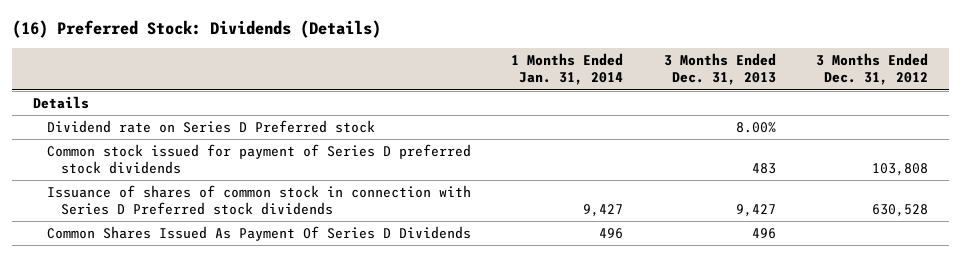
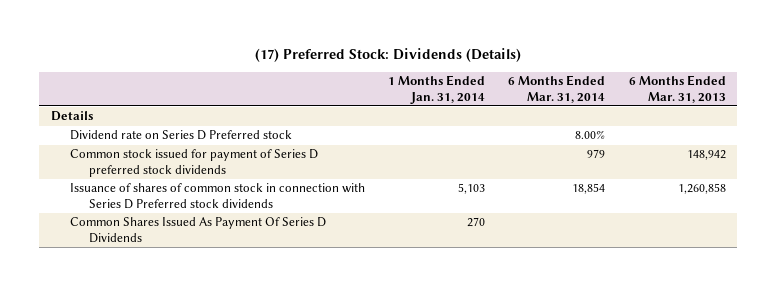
[12,20,382,39] (16) Preferred Stock: Dividends (Details) -> [255,48,522,63] (17) Preferred Stock: Dividends (Details)
[663,53,776,86] 3 Months Ended Dec. 31, 2013 -> none
[816,53,929,86] 3 Months Ended Dec. 31, 2012 -> none
none -> [508,75,606,103] 6 Months Ended Mar. 31, 2014
none -> [628,75,726,103] 6 Months Ended Mar. 31, 2013
[583,204,624,218] 9,427 -> [458,183,486,195] 5,103
[599,227,624,239] 496 -> [467,217,486,228] 270

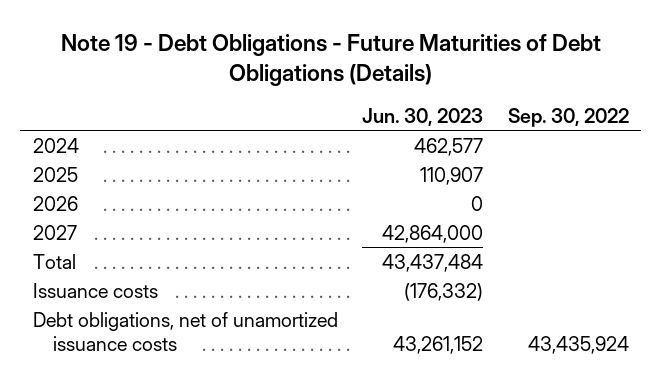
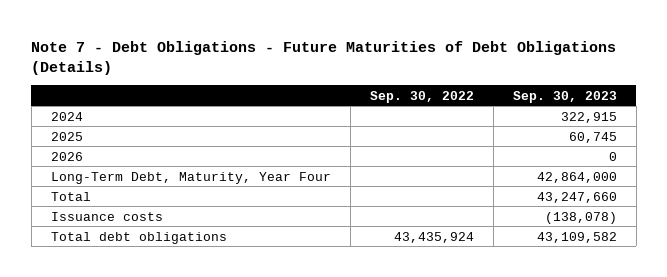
[60,33,601,87] Note 19 - Debt Obligations - Future Maturities of Debt Obligations (Details) -> [31,40,617,75] Note 7 - Debt Obligations - Future Maturities of Debt Obligations (Details)
[362,107,484,126] Jun. 30, 2023 -> none
none -> [512,90,617,103] Sep. 30, 2023
[32,224,77,240] 2027 -> none
none -> [50,171,331,184] Long-Term Debt, Maturity, Year Four
[32,311,338,351] Debt obligations, net of unamortized issuance costs -> [50,231,227,244] Total debt obligations

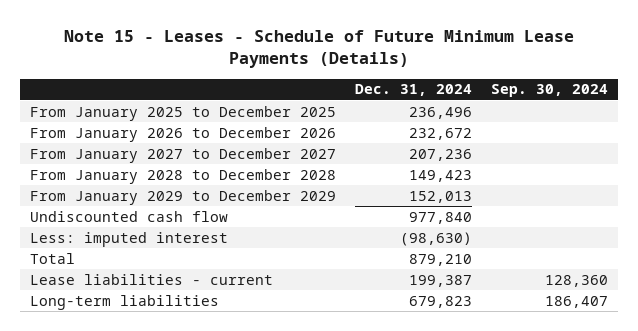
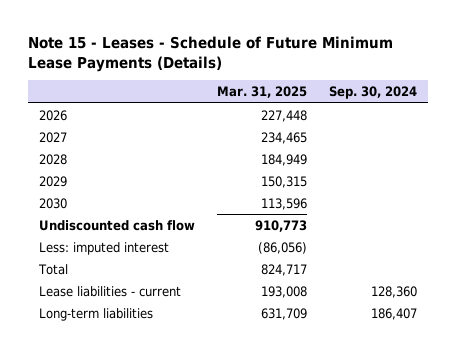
[354,84,472,97] Dec. 31, 2024 -> none
none -> [216,86,307,99] Mar. 31, 2025
[29,105,336,121] From January 2025 to December 2025 -> [39,109,68,121] 2026
[29,126,336,142] From January 2026 to December 2026 -> [39,131,68,143] 2027
[29,147,336,163] From January 2027 to December 2027 -> [39,153,68,165] 2028
[29,168,336,184] From January 2028 to December 2028 -> [39,175,68,187] 2029
[29,189,336,205] From January 2029 to December 2029 -> [39,197,68,209] 2030

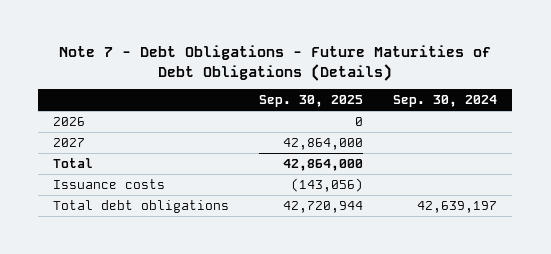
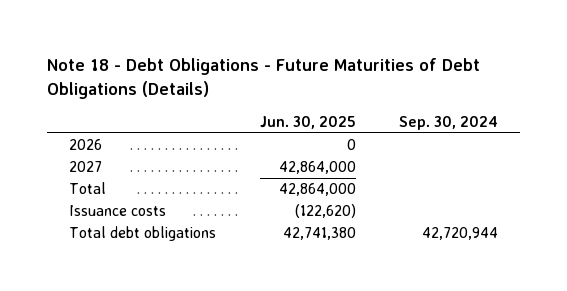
[59,45,492,81] Note 7 - Debt Obligations - Future Maturities of Debt Obligations (Details) -> [47,58,481,100] Note 18 - Debt Obligations - Future Maturities of Debt Obligations (Details)
[259,95,364,108] Sep. 30, 2025 -> none
none -> [259,115,356,129] Jun. 30, 2025
[417,200,498,213] 42,639,197 -> [421,227,498,241] 42,720,944

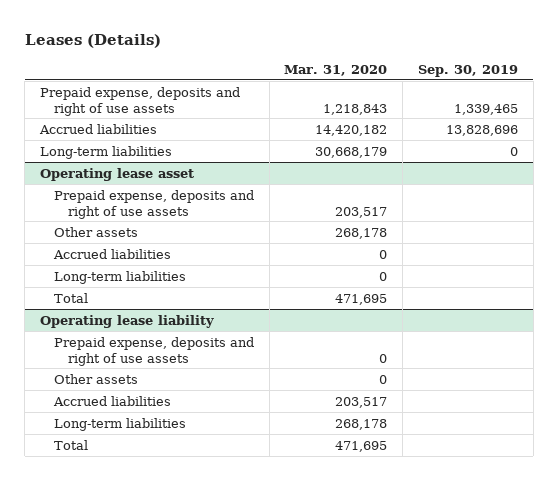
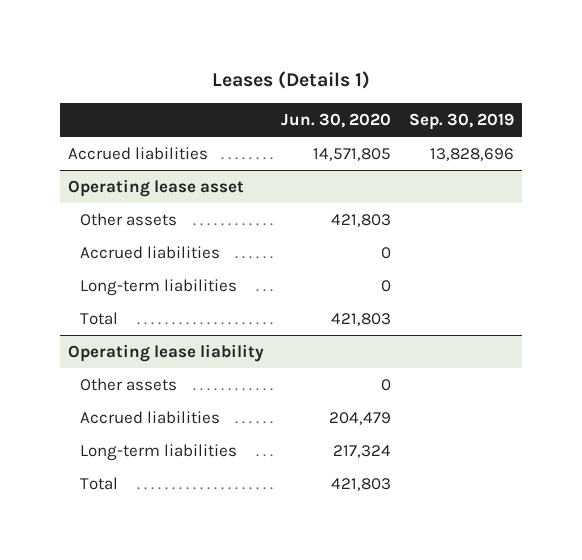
[24,34,161,49] Leases (Details) -> [211,70,370,89] Leases (Details 1)
[284,65,388,77] Mar. 31, 2020 -> none
none -> [281,113,392,129] Jun. 30, 2020
[39,86,240,116] Prepaid expense, deposits and right of use assets -> none
[39,145,172,159] Long-term liabilities -> none
[53,189,254,219] Prepaid expense, deposits and right of use assets -> none
[53,336,254,366] Prepaid expense, deposits and right of use assets -> none

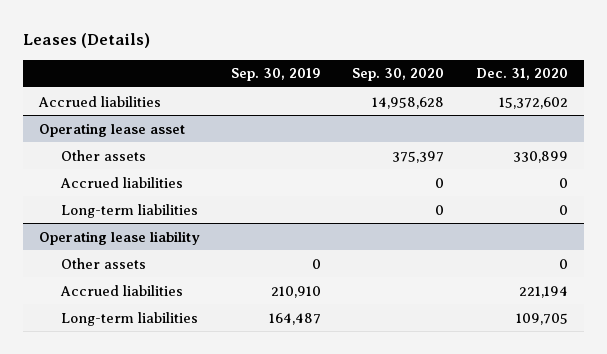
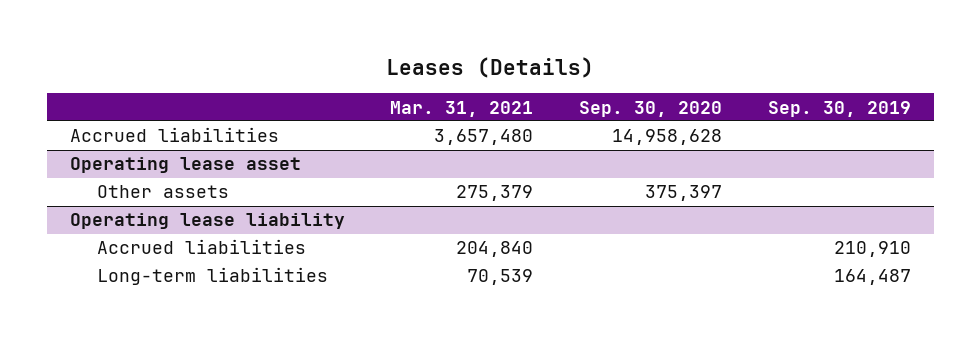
[475,68,568,81] Dec. 31, 2020 -> none
none -> [390,100,534,117] Mar. 31, 2021
[60,176,184,188] Accrued liabilities -> none
[61,203,199,218] Long-term liabilities -> none
[61,257,147,269] Other assets -> none

